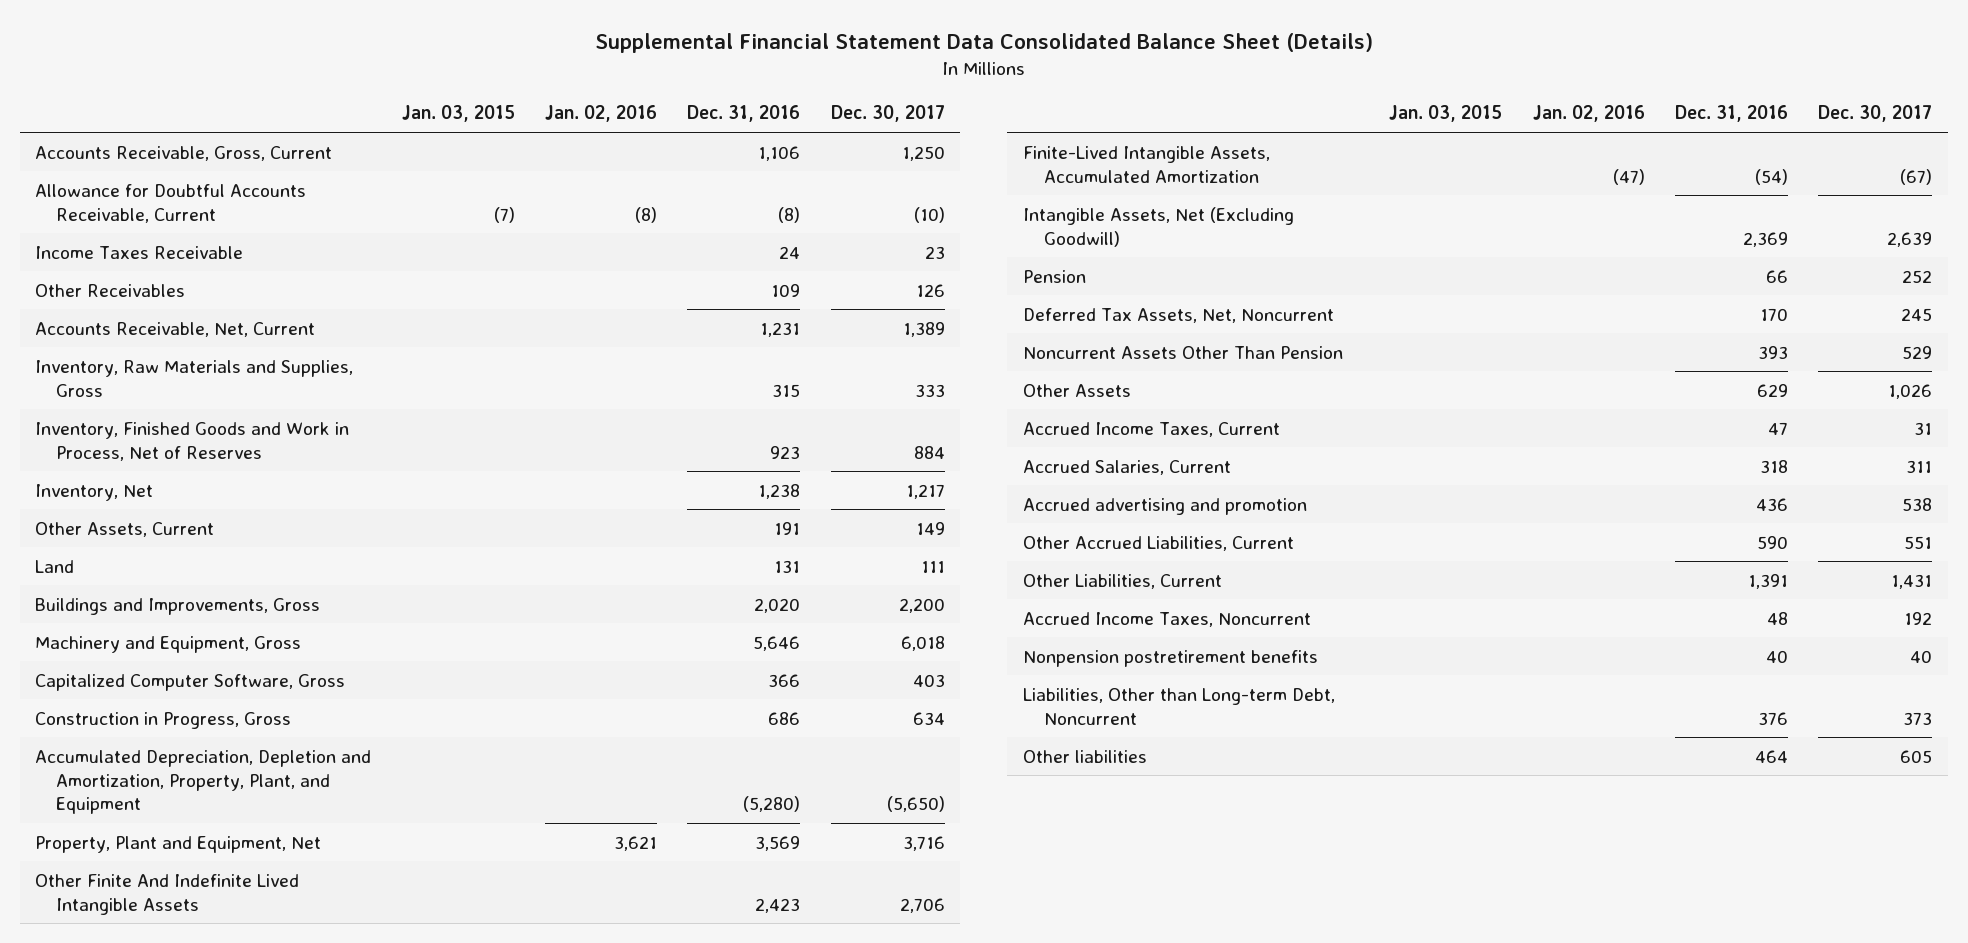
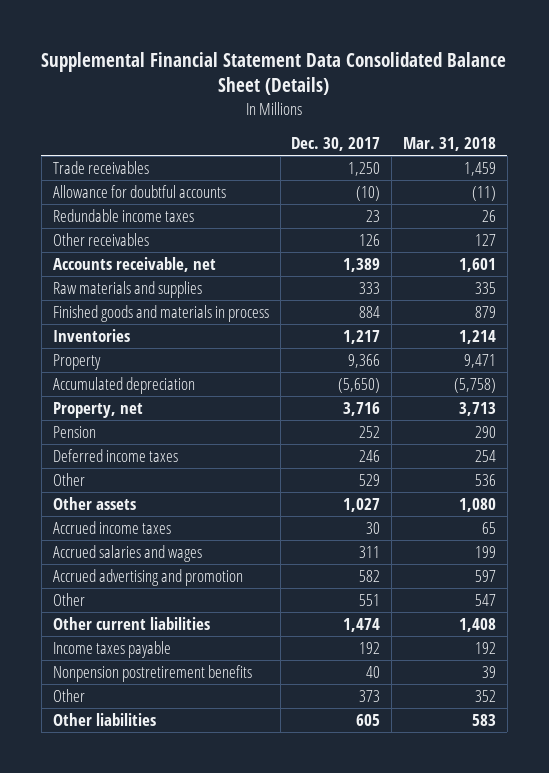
[401,105,515,123] Jan. 03, 2015 -> none
[545,105,658,123] Jan. 02, 2016 -> none
[687,105,801,123] Dec. 31, 2016 -> none
none -> [403,136,497,151] Mar. 31, 2018
[35,521,215,537] Other Assets, Current -> none
[35,559,75,573] Land -> none
[35,597,321,615] Buildings and Improvements, Gross -> none
[35,635,302,653] Machinery and Equipment, Gross -> none
[35,673,346,691] Capitalized Computer Software, Gross -> none
[35,711,292,729] Construction in Progress, Gross -> none
[35,873,300,915] Other Finite And Indefinite Lived Intangible Assets -> none
[1022,145,1270,183] Finite-Lived Intangible Assets, Accumulated Amortization -> none
[1022,206,1294,247] Intangible Assets, Net (Excluding Goodwill) -> none
[35,145,333,161] Accounts Receivable, Gross, Current -> [52,160,149,174] Trade receivables
[35,183,307,223] Allowance for Doubtful Accounts Receivable, Current -> [52,184,226,198] Allowance for doubtful accounts
[35,245,244,259] Income Taxes Receivable -> [52,208,194,222] Redundable income taxes
[35,283,186,297] Other Receivables -> [52,232,149,246] Other receivables
[35,321,316,337] Accounts Receivable, Net, Current -> [52,256,216,272] Accounts receivable, net
[35,359,354,397] Inventory, Raw Materials and Supplies, Gross -> [52,280,202,298] Raw materials and supplies
[35,421,350,461] Inventory, Finished Goods and Work in Process, Net of Reserves -> [52,304,269,322] Finished goods and materials in process
[35,483,154,501] Inventory, Net -> [52,328,130,342] Inventories
none -> [52,353,101,370] Property
[35,749,372,815] Accumulated Depreciation, Depletion and Amortization, Property, Plant, and Equipment -> [52,376,195,394] Accumulated depreciation
[35,835,322,853] Property, Plant and Equipment, Net -> [52,401,143,418] Property, net
[1022,307,1334,323] Deferred Tax Assets, Net, Noncurrent -> [52,448,178,462] Deferred income taxes
[1901,307,1933,321] 245 -> [359,449,381,462] 246
[1022,345,1343,359] Noncurrent Assets Other Than Pension -> [52,472,85,486] Other
[1022,383,1131,397] Other Assets -> [52,496,136,510] Other assets
[1888,383,1933,399] 1,026 -> [343,497,381,512] 1,027
[1022,421,1280,437] Accrued Income Taxes, Current -> [52,520,171,534] Accrued income taxes
[1914,421,1933,435] 31 -> [366,521,381,534] 30
[1022,459,1231,475] Accrued Salaries, Current -> [52,544,202,562] Accrued salaries and wages
[1902,497,1933,511] 538 -> [359,569,381,582] 582
[1022,535,1294,551] Other Accrued Liabilities, Current -> [52,592,85,606] Other
[1022,573,1222,589] Other Liabilities, Current -> [52,616,210,630] Other current liabilities
[1891,573,1933,589] 1,431 -> [343,617,381,632] 1,474
[1022,611,1311,627] Accrued Income Taxes, Noncurrent -> [52,640,171,658] Income taxes payable
[1022,687,1335,725] Liabilities, Other than Long-term Debt, Noncurrent -> [52,688,85,702] Other

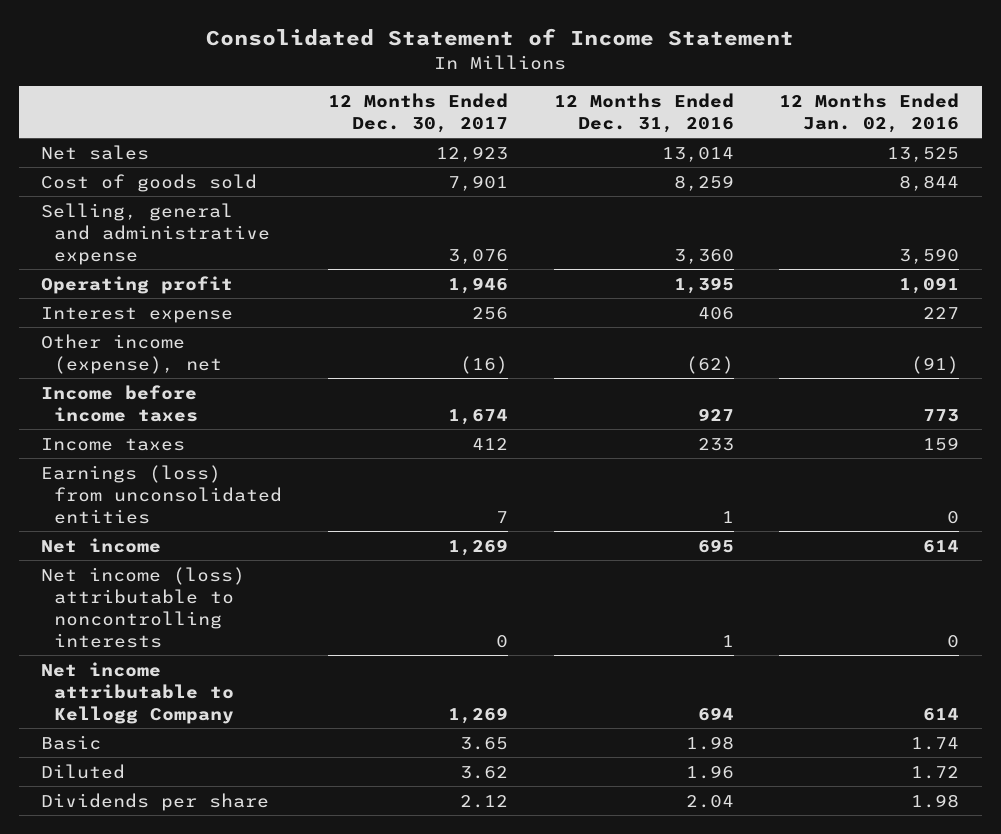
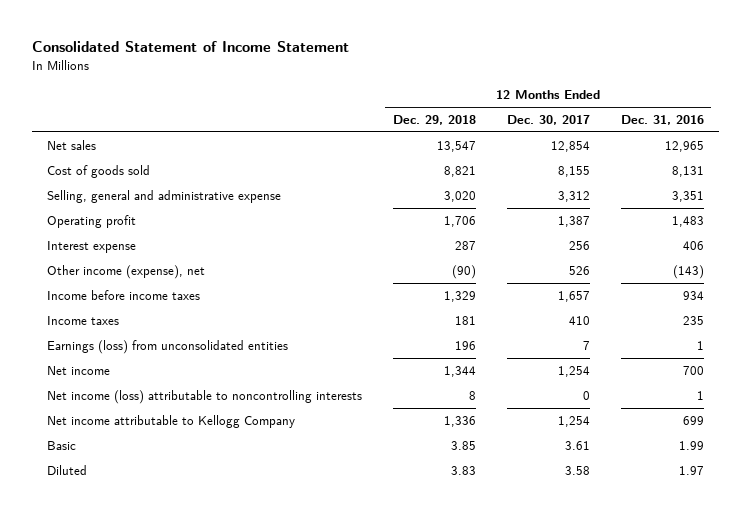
[779,92,960,133] 12 Months Ended Jan. 02, 2016 -> none
none -> [393,115,477,126] Dec. 29, 2018
[435,145,508,162] 12,923 -> [550,140,590,152] 12,854
[661,146,734,162] 13,014 -> [664,140,704,152] 12,965
[447,174,508,191] 7,901 -> [557,165,590,177] 8,155
[673,174,734,191] 8,259 -> [671,165,704,177] 8,131
[447,248,508,264] 3,076 -> [557,190,590,202] 3,312
[673,248,734,264] 3,360 -> [671,190,704,202] 3,351
[447,276,508,294] 1,946 -> [557,215,590,227] 1,387
[673,276,734,294] 1,395 -> [671,215,704,227] 1,483
[459,355,508,374] (16) -> [568,265,590,275] 526
[685,355,734,374] (62) -> [672,264,704,279] (143)
[447,408,508,425] 1,674 -> [557,290,590,302] 1,657
[697,407,734,421] 927 -> [682,290,704,300] 934
[471,437,508,450] 412 -> [568,315,590,325] 410
[697,437,734,451] 233 -> [682,315,704,325] 235
[447,538,508,556] 1,269 -> [557,365,590,377] 1,254
[697,538,734,553] 695 -> [682,365,704,375] 700
[41,792,270,811] Dividends per share -> none
[447,706,508,724] 1,269 -> [557,415,590,427] 1,254
[697,706,734,721] 694 -> [682,415,704,425] 699
[459,736,508,750] 3.65 -> [564,440,590,450] 3.61
[685,735,734,750] 1.98 -> [678,440,704,450] 1.99
[459,765,508,779] 3.62 -> [564,465,590,475] 3.58
[685,764,734,779] 1.96 -> [678,465,704,475] 1.97

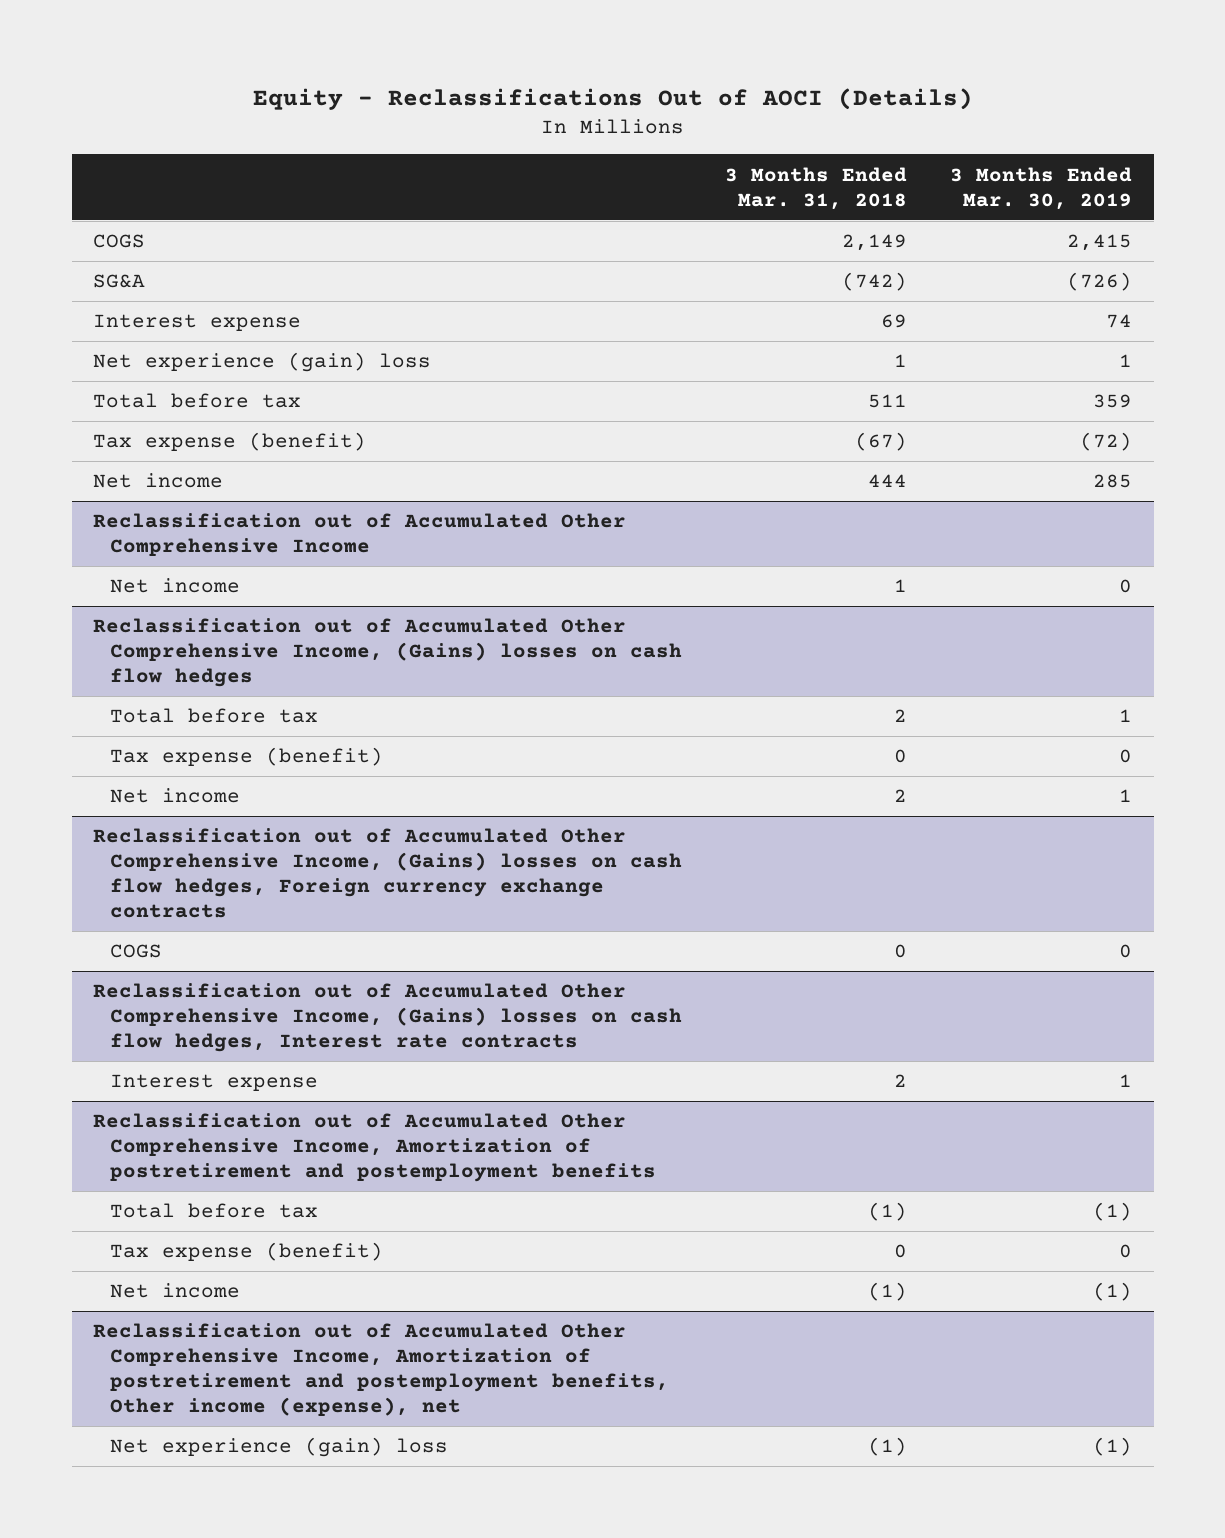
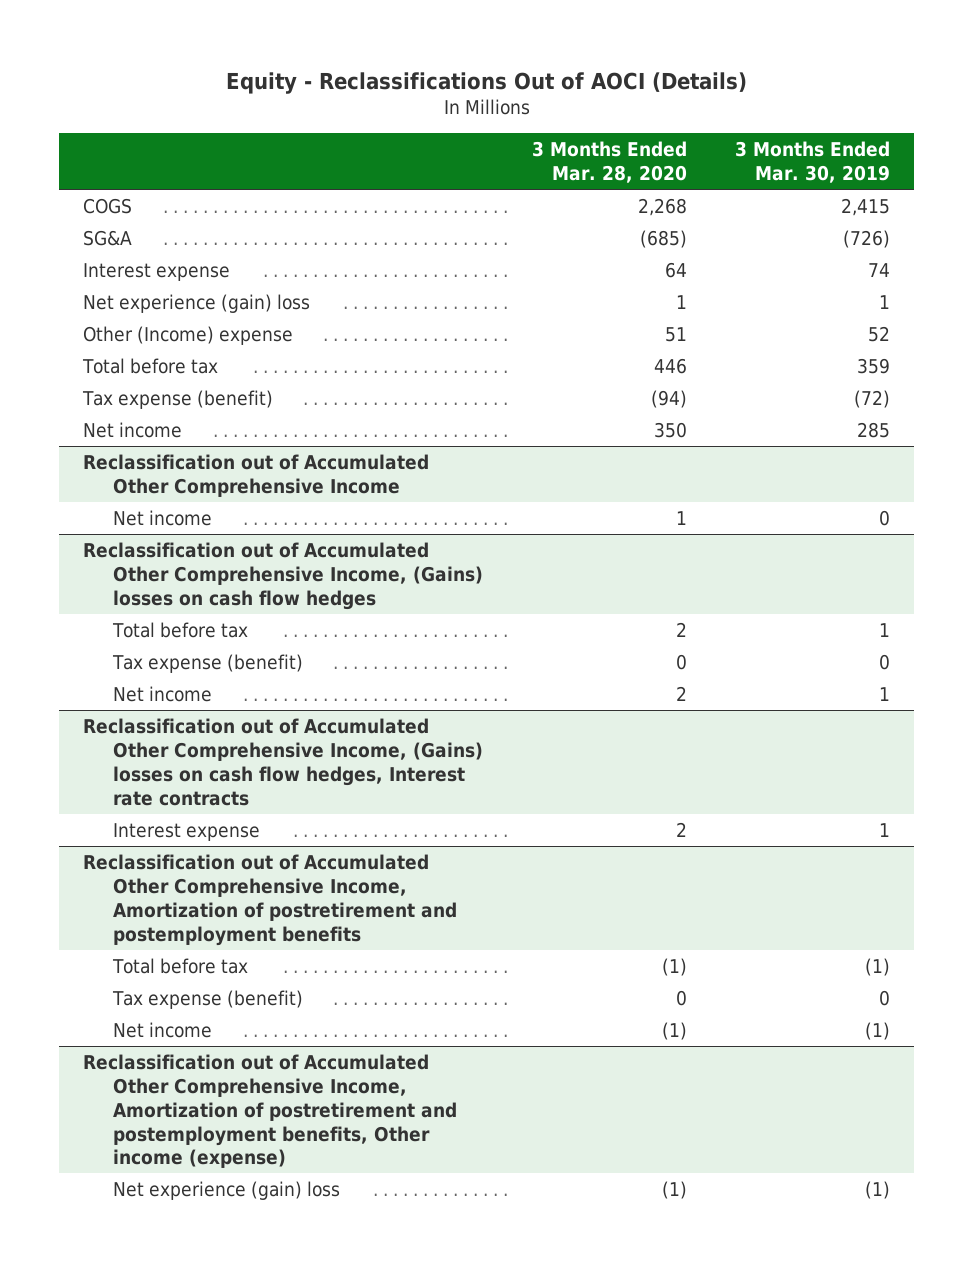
[725,166,908,210] 3 Months Ended Mar. 31, 2018 -> none
none -> [531,141,687,184] 3 Months Ended Mar. 28, 2020
none -> [83,325,294,345] Other (Income) expense
[93,828,682,919] Reclassification out of Accumulated Other Comprehensive Income, (Gains) losses on cash flow hedges, Foreign currency exchange contracts -> none
[109,944,162,959] COGS -> none
[93,1323,669,1417] Reclassification out of Accumulated Other Comprehensive Income, Amortization of postretirement and postemployment benefits, Other income (expense), net -> [83,1053,458,1169] Reclassification out of Accumulated Other Comprehensive Income, Amortization of postretirement and postemployment benefits, Other income (expense)

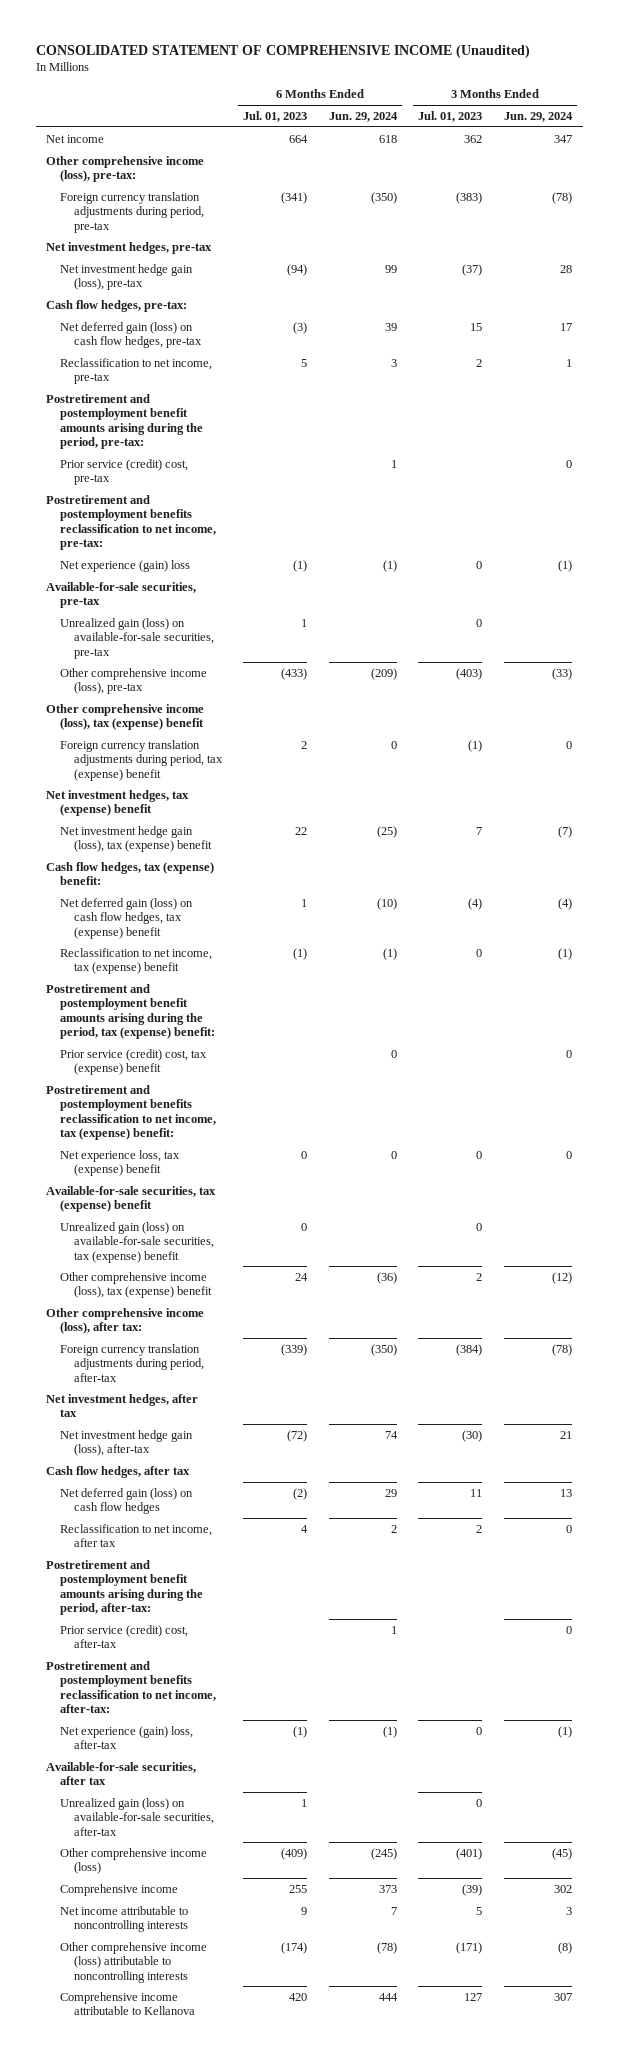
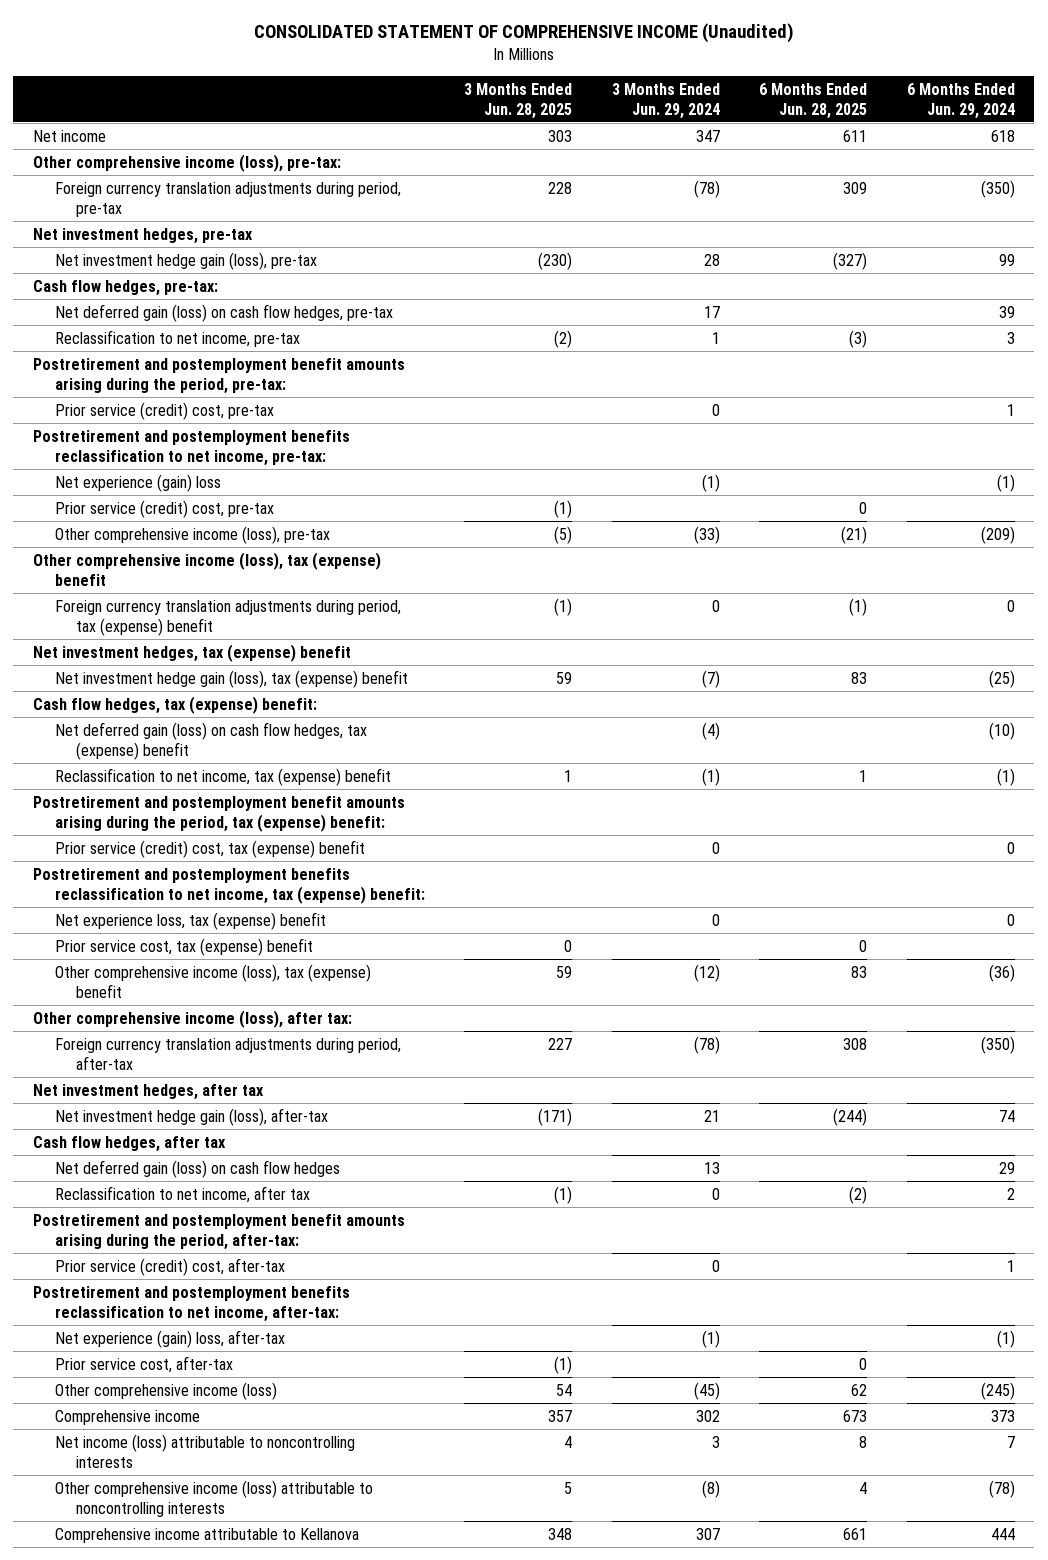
[243,111,308,123] Jul. 01, 2023 -> none
[418,111,483,123] Jul. 01, 2023 -> none
none -> [464,82,573,119] 3 Months Ended Jun. 28, 2025
none -> [759,82,868,119] 6 Months Ended Jun. 28, 2025
[46,581,197,609] Available-for-sale securities, pre-tax -> none
[60,617,214,659] Unrealized gain (loss) on available-for-sale securities, pre-tax -> none
none -> [54,499,274,518] Prior service (credit) cost, pre-tax
[46,1185,217,1213] Available-for-sale securities, tax (expense) benefit -> none
[60,1221,214,1263] Unrealized gain (loss) on available-for-sale securities, tax (expense) benefit -> none
none -> [54,937,313,956] Prior service cost, tax (expense) benefit
[46,1761,197,1786] Available-for-sale securities, after tax -> none
[60,1797,214,1836] Unrealized gain (loss) on available-for-sale securities, after-tax -> none
none -> [54,1355,233,1373] Prior service cost, after-tax
[60,1905,189,1933] Net income attributable to noncontrolling interests -> [54,1433,355,1468] Net income (loss) attributable to noncontrolling interests

